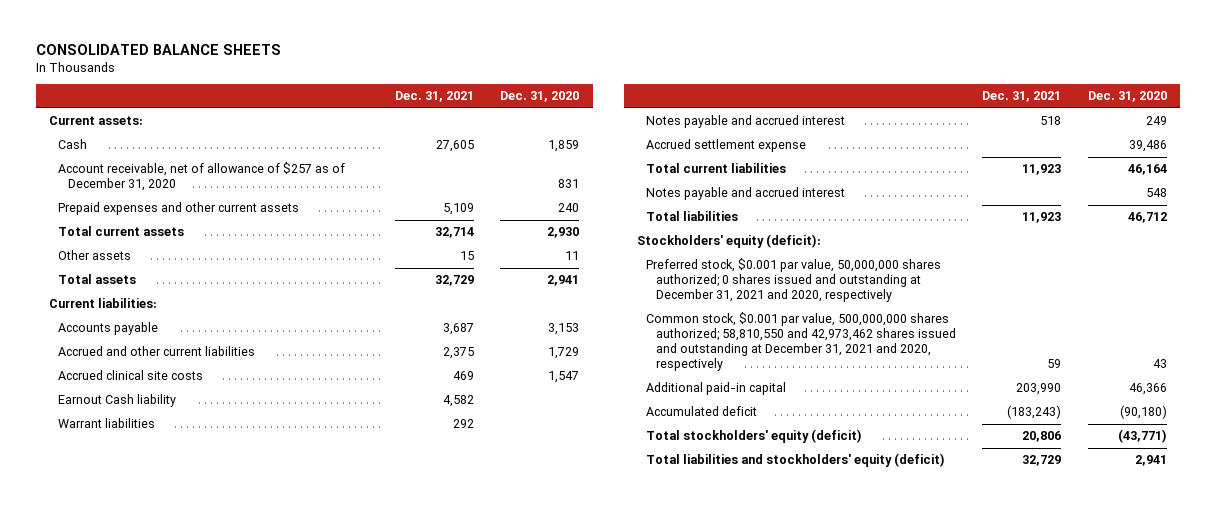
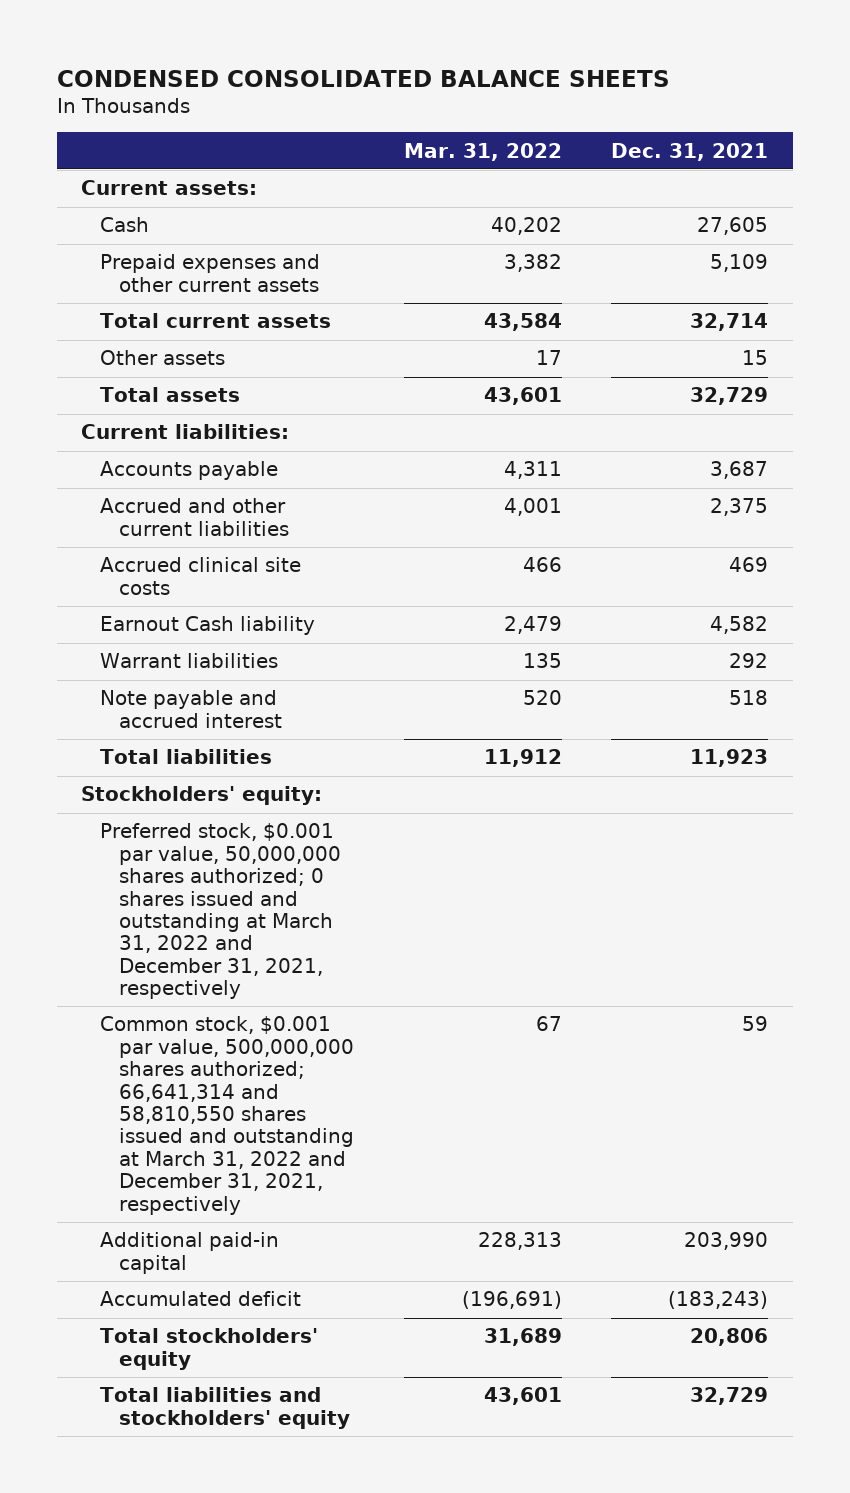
[35,44,281,56] CONSOLIDATED BALANCE SHEETS -> [56,69,670,87] CONDENSED CONSOLIDATED BALANCE SHEETS
[500,91,580,103] Dec. 31, 2020 -> none
none -> [403,142,562,161] Mar. 31, 2022
[58,162,346,192] Account receivable, net of allowance of $257 as of December 31, 2020 -> none
[646,139,807,153] Accrued settlement expense -> none
[646,163,787,174] Total current liabilities -> none
[646,187,846,201] Notes payable and accrued interest -> none
[646,115,846,129] Notes payable and accrued interest -> [100,690,283,728] Note payable and accrued interest
[636,234,821,249] Stockholders' equity (deficit): -> [81,786,323,806] Stockholders' equity:
[646,258,942,303] Preferred stock, $0.001 par value, 50,000,000 shares authorized; 0 shares issued and outstanding at December 31, 2021 and 2020, respectively -> [100,823,342,1000] Preferred stock, $0.001 par value, 50,000,000 shares authorized; 0 shares issued and outstanding at March 31, 2022 and December 31, 2021, respectively
[646,312,956,372] Common stock, $0.001 par value, 500,000,000 shares authorized; 58,810,550 and 42,973,462 shares issued and outstanding at December 31, 2021 and 2020, respectively -> [100,1016,355,1215] Common stock, $0.001 par value, 500,000,000 shares authorized; 66,641,314 and 58,810,550 shares issued and outstanding at March 31, 2022 and December 31, 2021, respectively
[646,429,863,444] Total stockholders' equity (deficit) -> [100,1328,319,1370] Total stockholders' equity
[646,453,946,468] Total liabilities and stockholders' equity (deficit) -> [100,1387,351,1429] Total liabilities and stockholders' equity

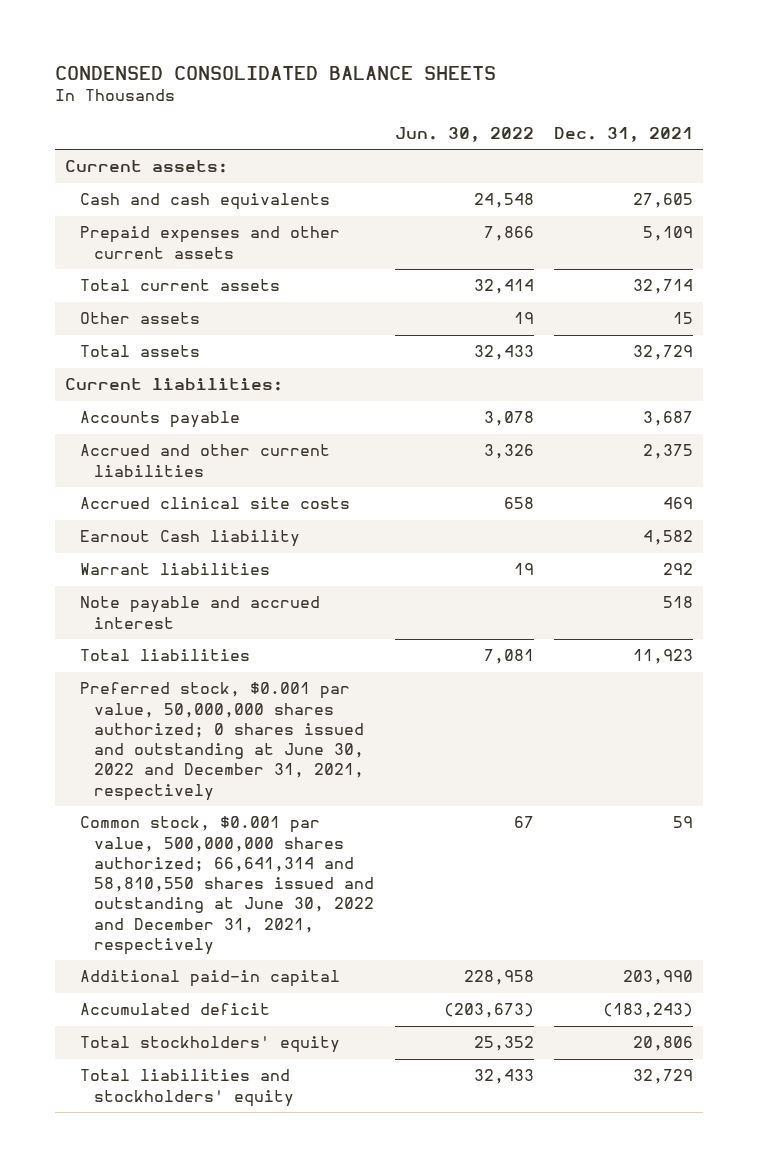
[403,142,562,161] Mar. 31, 2022 -> none
none -> [394,127,534,143] Jun. 30, 2022
[100,217,150,233] Cash -> [79,193,330,211] Cash and cash equivalents
[81,786,323,806] Stockholders' equity: -> none
[100,823,342,1000] Preferred stock, $0.001 par value, 50,000,000 shares authorized; 0 shares issued and outstanding at March 31, 2022 and December 31, 2021, respectively -> [79,682,365,801] Preferred stock, $0.001 par value, 50,000,000 shares authorized; 0 shares issued and outstanding at June 30, 2022 and December 31, 2021, respectively
[100,1016,355,1215] Common stock, $0.001 par value, 500,000,000 shares authorized; 66,641,314 and 58,810,550 shares issued and outstanding at March 31, 2022 and December 31, 2021, respectively -> [79,816,375,955] Common stock, $0.001 par value, 500,000,000 shares authorized; 66,641,314 and 58,810,550 shares issued and outstanding at June 30, 2022 and December 31, 2021, respectively

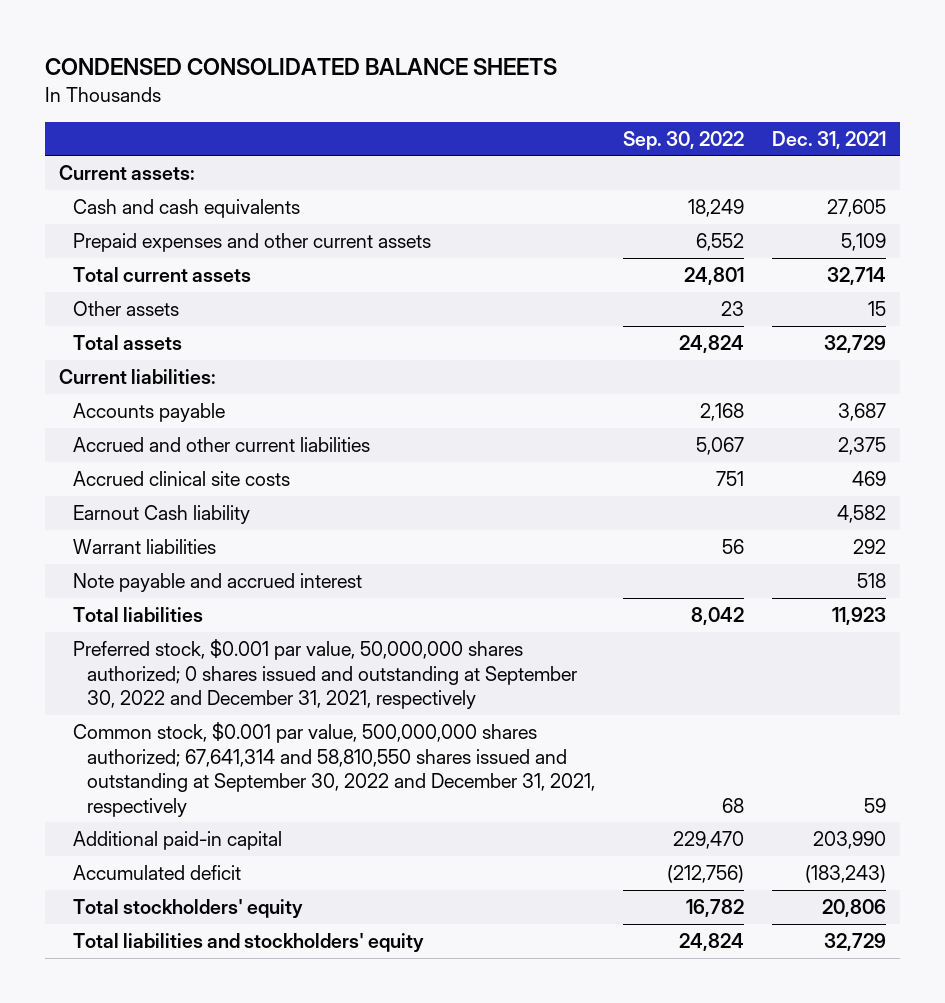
[394,127,534,143] Jun. 30, 2022 -> none
none -> [622,130,744,150] Sep. 30, 2022
[79,682,365,801] Preferred stock, $0.001 par value, 50,000,000 shares authorized; 0 shares issued and outstanding at June 30, 2022 and December 31, 2021, respectively -> [72,639,577,710] Preferred stock, $0.001 par value, 50,000,000 shares authorized; 0 shares issued and outstanding at September 30, 2022 and December 31, 2021, respectively
[79,816,375,955] Common stock, $0.001 par value, 500,000,000 shares authorized; 66,641,314 and 58,810,550 shares issued and outstanding at June 30, 2022 and December 31, 2021, respectively -> [72,722,595,817] Common stock, $0.001 par value, 500,000,000 shares authorized; 67,641,314 and 58,810,550 shares issued and outstanding at September 30, 2022 and December 31, 2021, respectively

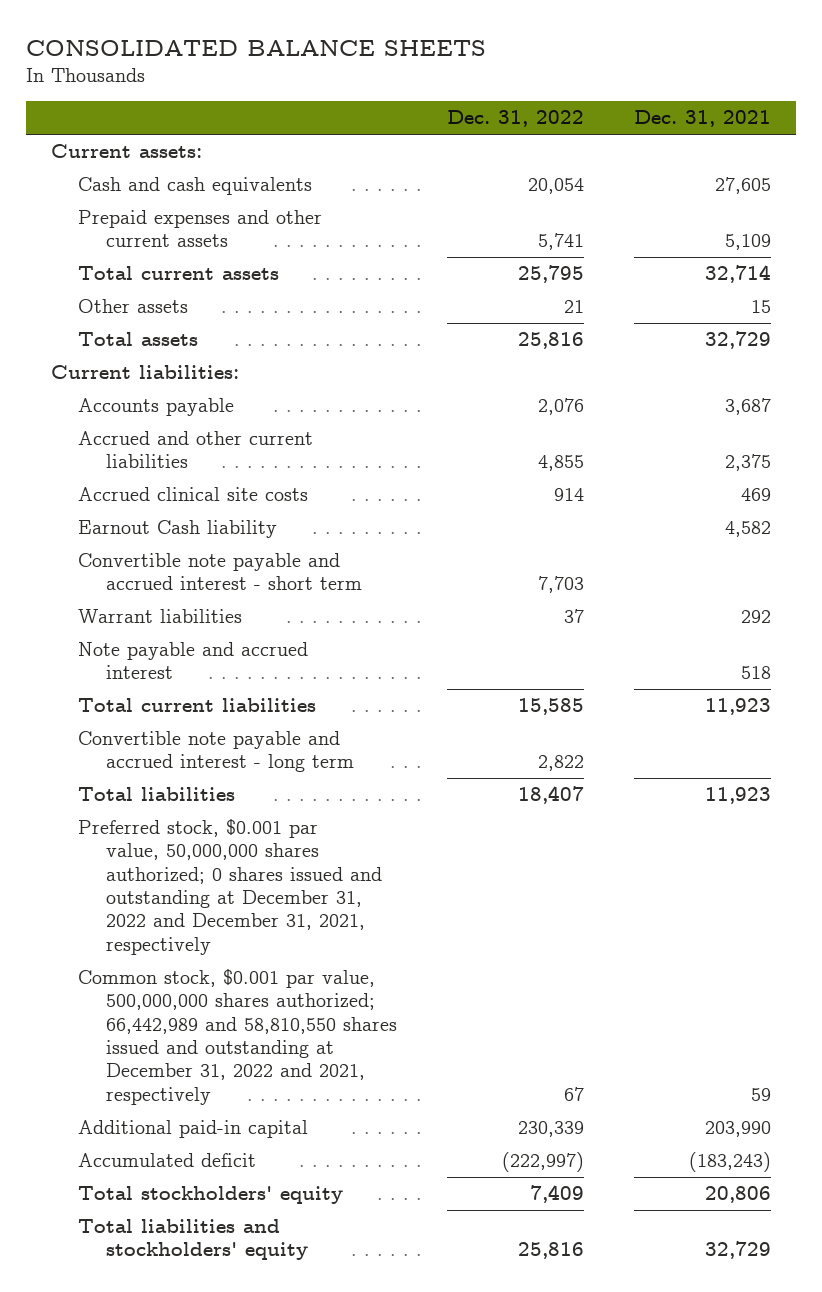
[44,58,557,76] CONDENSED CONSOLIDATED BALANCE SHEETS -> [25,39,486,56] CONSOLIDATED BALANCE SHEETS
[622,130,744,150] Sep. 30, 2022 -> none
none -> [447,110,585,128] Dec. 31, 2022
none -> [78,553,363,591] Convertible note payable and accrued interest - short term
none -> [78,698,317,713] Total current liabilities
none -> [78,731,355,773] Convertible note payable and accrued interest - long term
[72,639,577,710] Preferred stock, $0.001 par value, 50,000,000 shares authorized; 0 shares issued and outstanding at September 30, 2022 and December 31, 2021, respectively -> [78,819,383,955] Preferred stock, $0.001 par value, 50,000,000 shares authorized; 0 shares issued and outstanding at December 31, 2022 and December 31, 2021, respectively
[72,722,595,817] Common stock, $0.001 par value, 500,000,000 shares authorized; 67,641,314 and 58,810,550 shares issued and outstanding at September 30, 2022 and December 31, 2021, respectively -> [78,969,398,1105] Common stock, $0.001 par value, 500,000,000 shares authorized; 66,442,989 and 58,810,550 shares issued and outstanding at December 31, 2022 and 2021, respectively

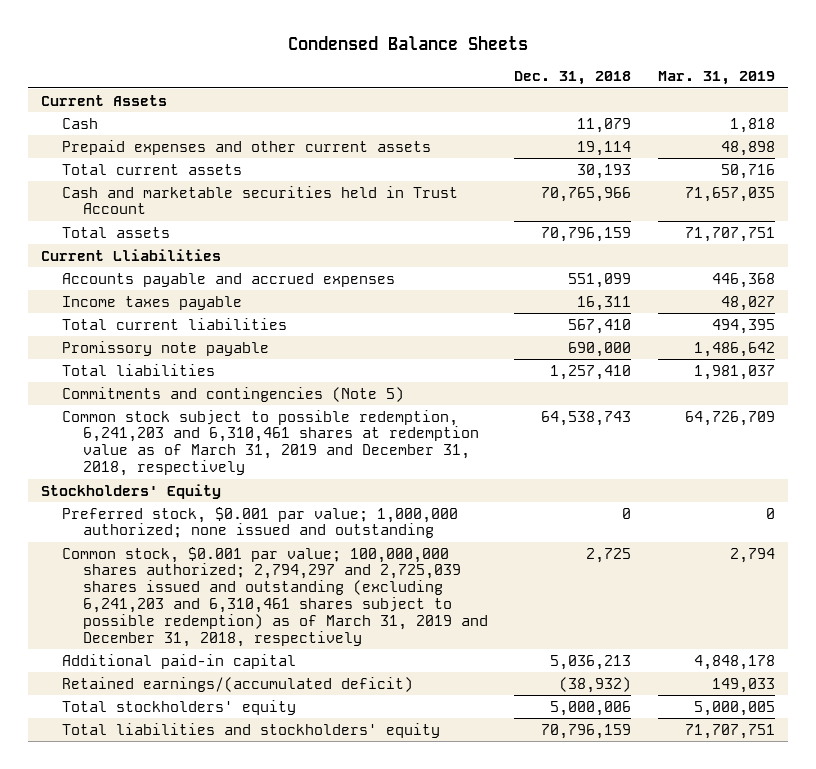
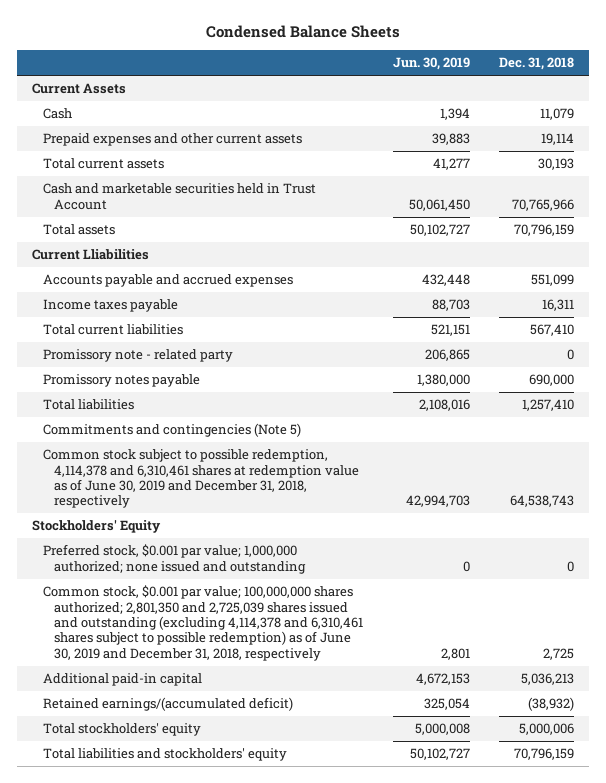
[657,71,775,86] Mar. 31, 2019 -> none
none -> [392,57,470,71] Jun. 30, 2019
none -> [42,349,233,363] Promissory note - related party
[62,340,270,356] Promissory note payable -> [42,374,200,388] Promissory notes payable
[62,409,479,477] Common stock subject to possible redemption, 6,241,203 and 6,310,461 shares at redemption value as of March 31, 2019 and December 31, 2018, respectively -> [42,449,360,509] Common stock subject to possible redemption, 4,114,378 and 6,310,461 shares at redemption value as of June 30, 2019 and December 31, 2018, respectively
[62,546,488,647] Common stock, $0.001 par value; 100,000,000 shares authorized; 2,794,297 and 2,725,039 shares issued and outstanding (excluding 6,241,203 and 6,310,461 shares subject to possible redemption) as of March 31, 2019 and December 31, 2018, respectively -> [42,585,364,661] Common stock, $0.001 par value; 100,000,000 shares authorized; 2,801,350 and 2,725,039 shares issued and outstanding (excluding 4,114,378 and 6,310,461 shares subject to possible redemption) as of June 30, 2019 and December 31, 2018, respectively

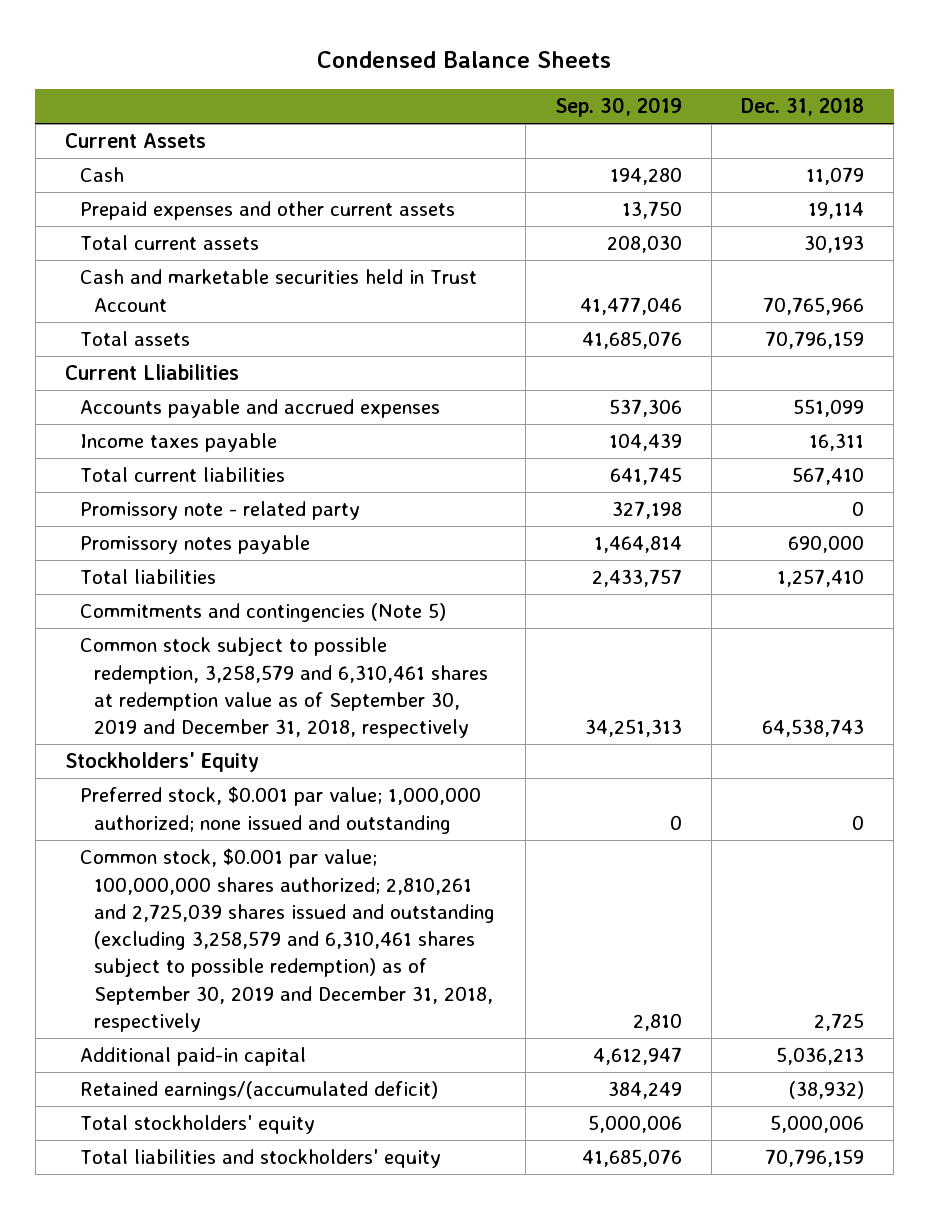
[392,57,470,71] Jun. 30, 2019 -> none
none -> [554,97,682,118] Sep. 30, 2019
[42,449,360,509] Common stock subject to possible redemption, 4,114,378 and 6,310,461 shares at redemption value as of June 30, 2019 and December 31, 2018, respectively -> [79,637,489,739] Common stock subject to possible redemption, 3,258,579 and 6,310,461 shares at redemption value as of September 30, 2019 and December 31, 2018, respectively
[42,585,364,661] Common stock, $0.001 par value; 100,000,000 shares authorized; 2,801,350 and 2,725,039 shares issued and outstanding (excluding 4,114,378 and 6,310,461 shares subject to possible redemption) as of June 30, 2019 and December 31, 2018, respectively -> [79,848,496,1032] Common stock, $0.001 par value; 100,000,000 shares authorized; 2,810,261 and 2,725,039 shares issued and outstanding (excluding 3,258,579 and 6,310,461 shares subject to possible redemption) as of September 30, 2019 and December 31, 2018, respectively

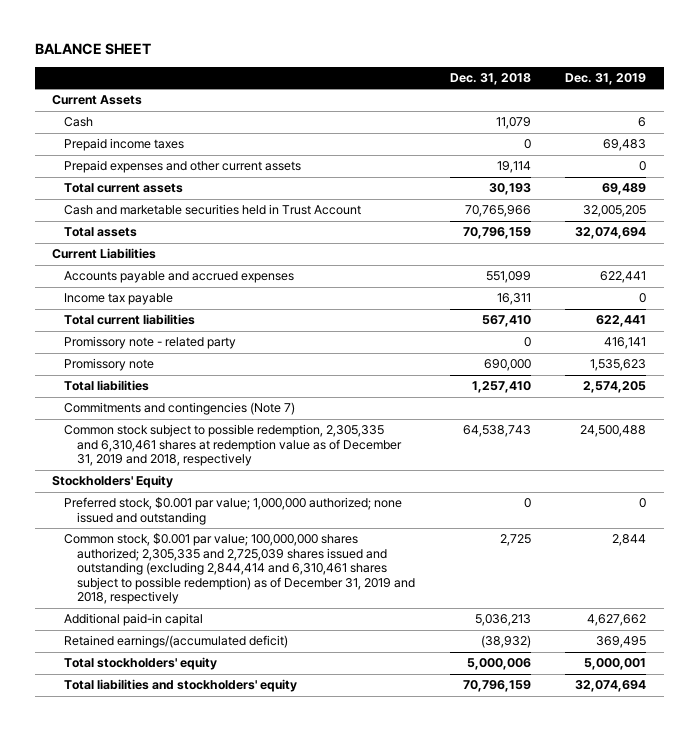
[317,50,612,68] Condensed Balance Sheets -> [34,43,151,56] BALANCE SHEET
[554,97,682,118] Sep. 30, 2019 -> none
none -> [565,72,647,85] Dec. 31, 2019
none -> [64,138,185,152] Prepaid income taxes
[64,364,239,381] Current Lliabilities -> [52,248,157,260] Current Liabilities
[79,433,277,453] Income taxes payable -> [64,293,174,306] Income tax payable
[79,535,310,555] Promissory notes payable -> none
none -> [64,358,155,372] Promissory note
[79,603,446,623] Commitments and contingencies (Note 5) -> [64,402,296,416] Commitments and contingencies (Note 7)
[79,637,489,739] Common stock subject to possible redemption, 3,258,579 and 6,310,461 shares at redemption value as of September 30, 2019 and December 31, 2018, respectively -> [64,424,402,467] Common stock subject to possible redemption, 2,305,335 and 6,310,461 shares at redemption value as of December 31, 2019 and 2018, respectively
[79,848,496,1032] Common stock, $0.001 par value; 100,000,000 shares authorized; 2,810,261 and 2,725,039 shares issued and outstanding (excluding 3,258,579 and 6,310,461 shares subject to possible redemption) as of September 30, 2019 and December 31, 2018, respectively -> [64,533,415,605] Common stock, $0.001 par value; 100,000,000 shares authorized; 2,305,335 and 2,725,039 shares issued and outstanding (excluding 2,844,414 and 6,310,461 shares subject to possible redemption) as of December 31, 2019 and 2018, respectively

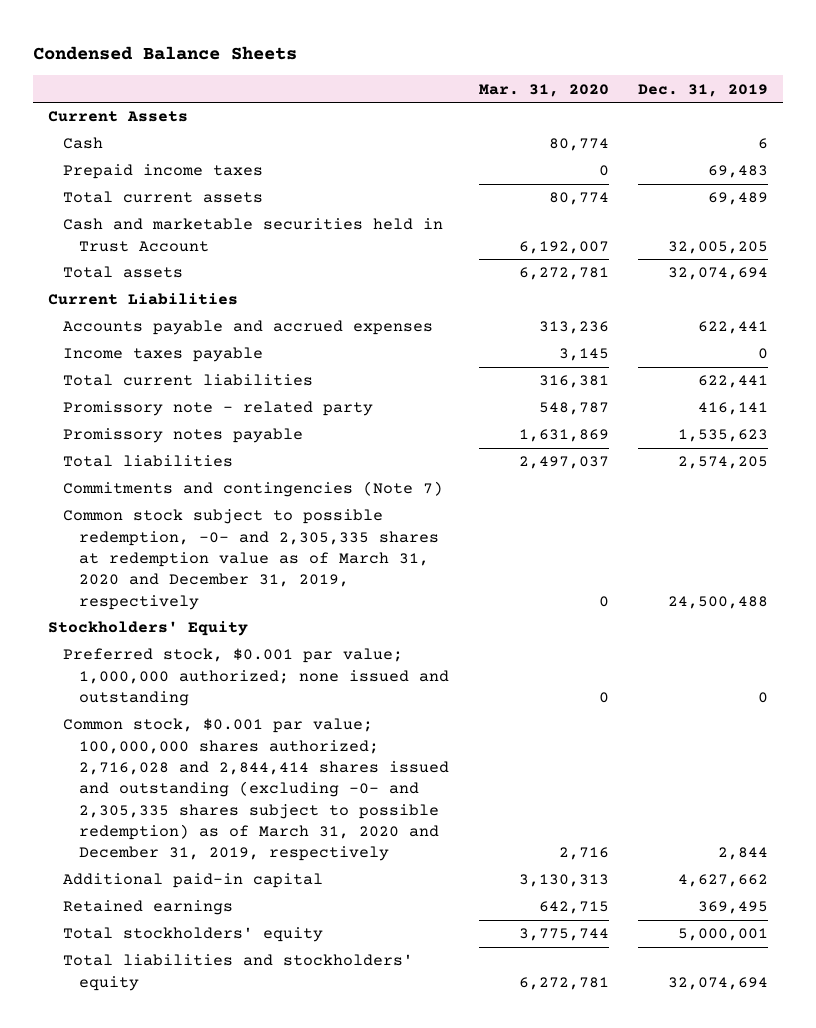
[34,43,151,56] BALANCE SHEET -> [32,45,297,60] Condensed Balance Sheets
[449,72,531,85] Dec. 31, 2018 -> none
none -> [478,83,609,97] Mar. 31, 2020
[64,160,302,174] Prepaid expenses and other current assets -> none
[64,293,174,306] Income tax payable -> [63,347,264,363] Income taxes payable
[64,358,155,372] Promissory note -> [63,428,304,444] Promissory notes payable
[64,424,402,467] Common stock subject to possible redemption, 2,305,335 and 6,310,461 shares at redemption value as of December 31, 2019 and 2018, respectively -> [63,509,439,610] Common stock subject to possible redemption, -0- and 2,305,335 shares at redemption value as of March 31, 2020 and December 31, 2019, respectively
[64,533,415,605] Common stock, $0.001 par value; 100,000,000 shares authorized; 2,305,335 and 2,725,039 shares issued and outstanding (excluding 2,844,414 and 6,310,461 shares subject to possible redemption) as of December 31, 2019 and 2018, respectively -> [63,718,449,862] Common stock, $0.001 par value; 100,000,000 shares authorized; 2,716,028 and 2,844,414 shares issued and outstanding (excluding -0- and 2,305,335 shares subject to possible redemption) as of March 31, 2020 and December 31, 2019, respectively
[64,635,289,649] Retained earnings/(accumulated deficit) -> [63,900,234,916] Retained earnings

